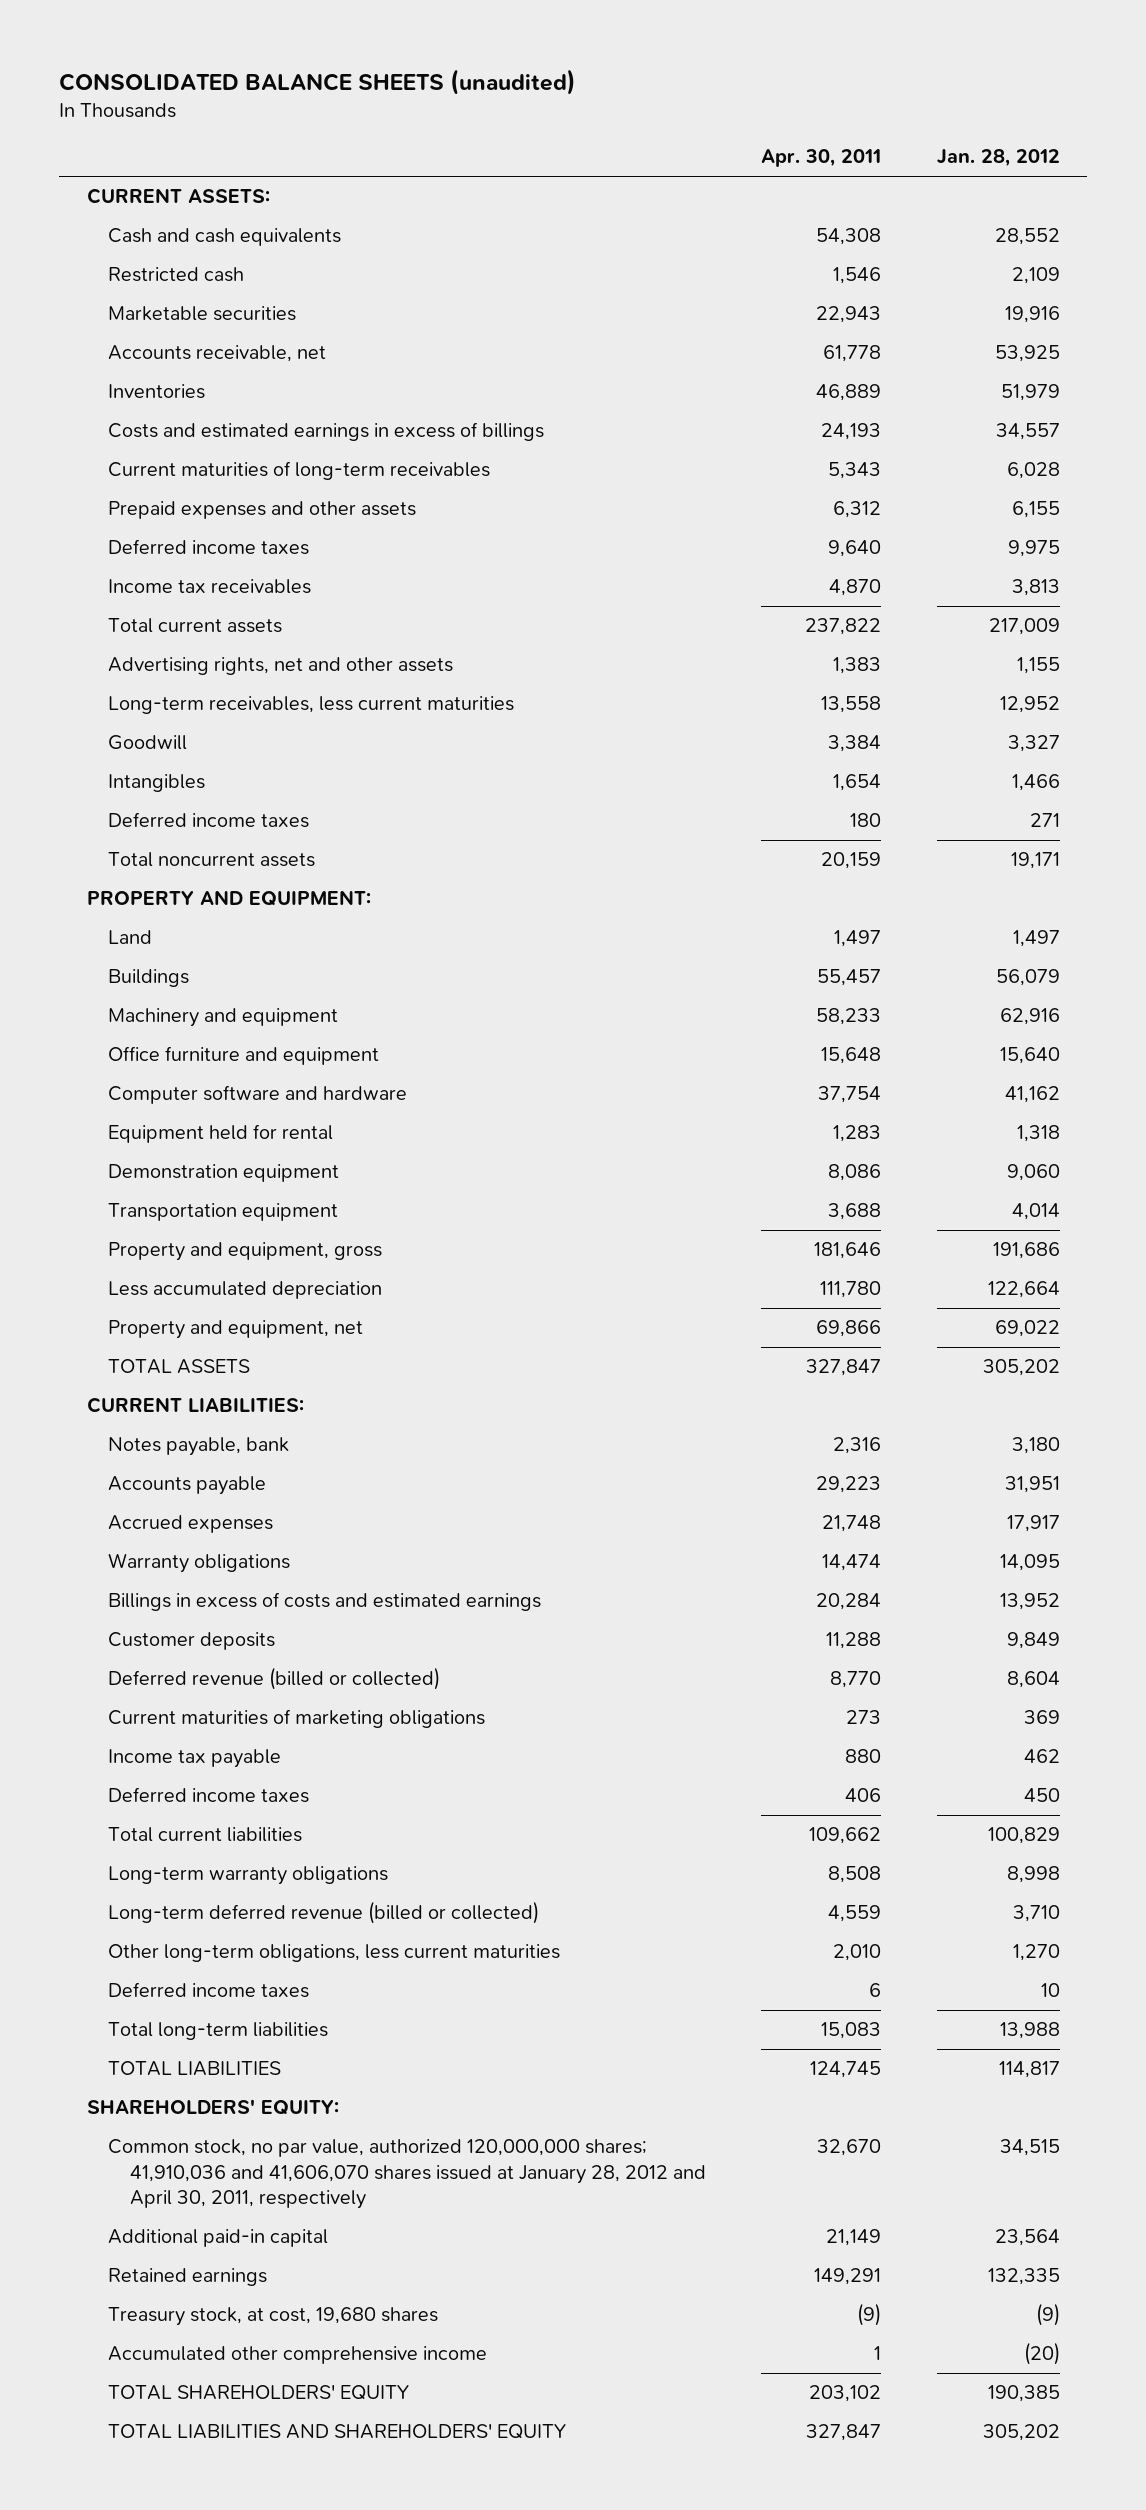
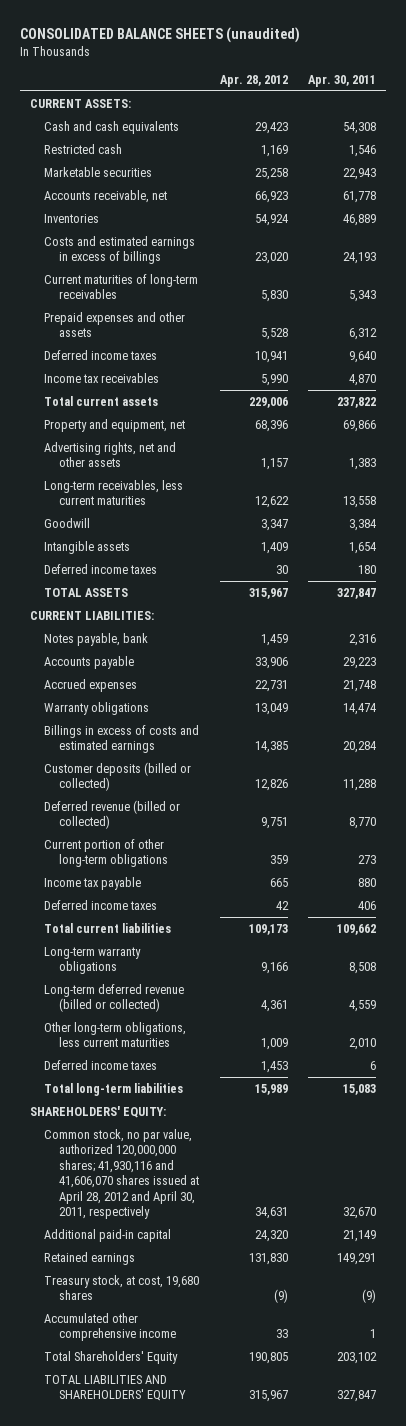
[936,149,1060,168] Jan. 28, 2012 -> none
none -> [219,74,288,87] Apr. 28, 2012
[108,1320,364,1340] Property and equipment, net -> [44,418,186,432] Property and equipment, net
[108,774,206,793] Intangibles -> [44,540,131,554] Intangible assets
[108,852,316,868] Total noncurrent assets -> none
[86,890,371,907] PROPERTY AND EQUIPMENT: -> none
[108,930,153,945] Land -> none
[108,969,190,988] Buildings -> none
[108,1008,339,1028] Machinery and equipment -> none
[108,1046,380,1066] Office furniture and equipment -> none
[108,1085,408,1105] Computer software and hardware -> none
[108,1124,334,1144] Equipment held for rental -> none
[108,1164,340,1183] Demonstration equipment -> none
[108,1203,339,1222] Transportation equipment -> none
[108,1242,383,1262] Property and equipment, gross -> none
[108,1281,383,1300] Less accumulated depreciation -> none
[108,1632,276,1651] Customer deposits -> [44,761,192,792] Customer deposits (billed or collected)
[108,1709,486,1729] Current maturities of marketing obligations -> [44,838,168,868] Current portion of other long-term obligations
[108,2061,282,2077] TOTAL LIABILITIES -> none
[108,2139,707,2210] Common stock, no par value, authorized 120,000,000 shares; 41,910,036 and 41,606,070 shares issued at January 28, 2012 and April 30, 2011, respectively -> [44,1128,199,1220] Common stock, no par value, authorized 120,000,000 shares; 41,930,116 and 41,606,070 shares issued at April 28, 2012 and April 30, 2011, respectively
[108,2385,410,2401] TOTAL SHAREHOLDERS' EQUITY -> [44,1350,179,1364] Total Shareholders' Equity

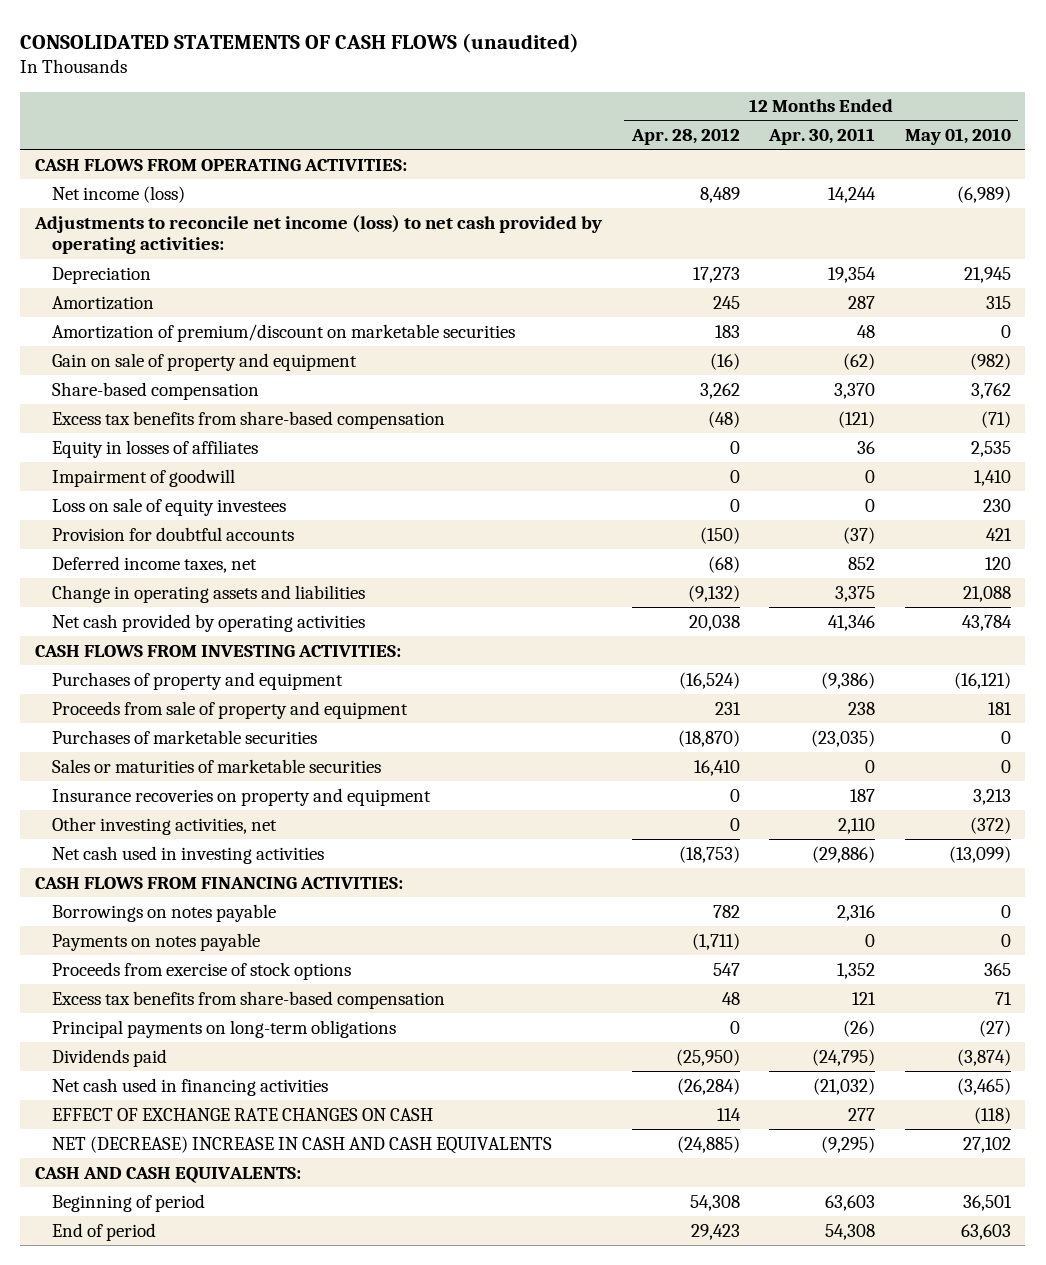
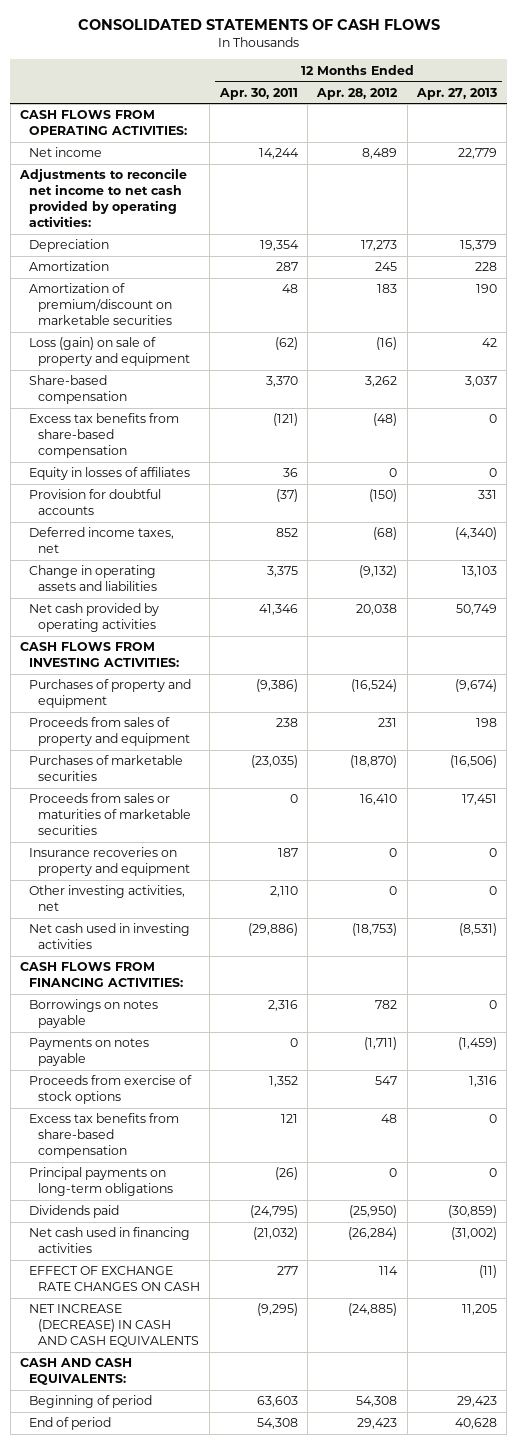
[20,32,580,53] CONSOLIDATED STATEMENTS OF CASH FLOWS (unaudited) -> [77,18,440,30] CONSOLIDATED STATEMENTS OF CASH FLOWS
[904,128,1011,146] May 01, 2010 -> none
none -> [416,87,498,100] Apr. 27, 2013
[51,185,185,203] Net income (loss) -> [29,147,103,158] Net income
[33,214,602,255] Adjustments to reconcile net income (loss) to net cash provided by operating activities: -> [19,168,188,228] Adjustments to reconcile net income to net cash provided by operating activities:
[51,352,357,371] Gain on sale of property and equipment -> [29,337,191,367] Loss (gain) on sale of property and equipment
[51,468,235,487] Impairment of goodwill -> none
[51,497,286,516] Loss on sale of equity investees -> none
[51,700,408,719] Proceeds from sale of property and equipment -> [29,717,191,747] Proceeds from sales of property and equipment
[51,758,381,773] Sales or maturities of marketable securities -> [29,793,192,836] Proceeds from sales or maturities of marketable securities
[51,1135,552,1154] NET (DECREASE) INCREASE IN CASH AND CASH EQUIVALENTS -> [29,1304,200,1348] NET INCREASE (DECREASE) IN CASH AND CASH EQUIVALENTS

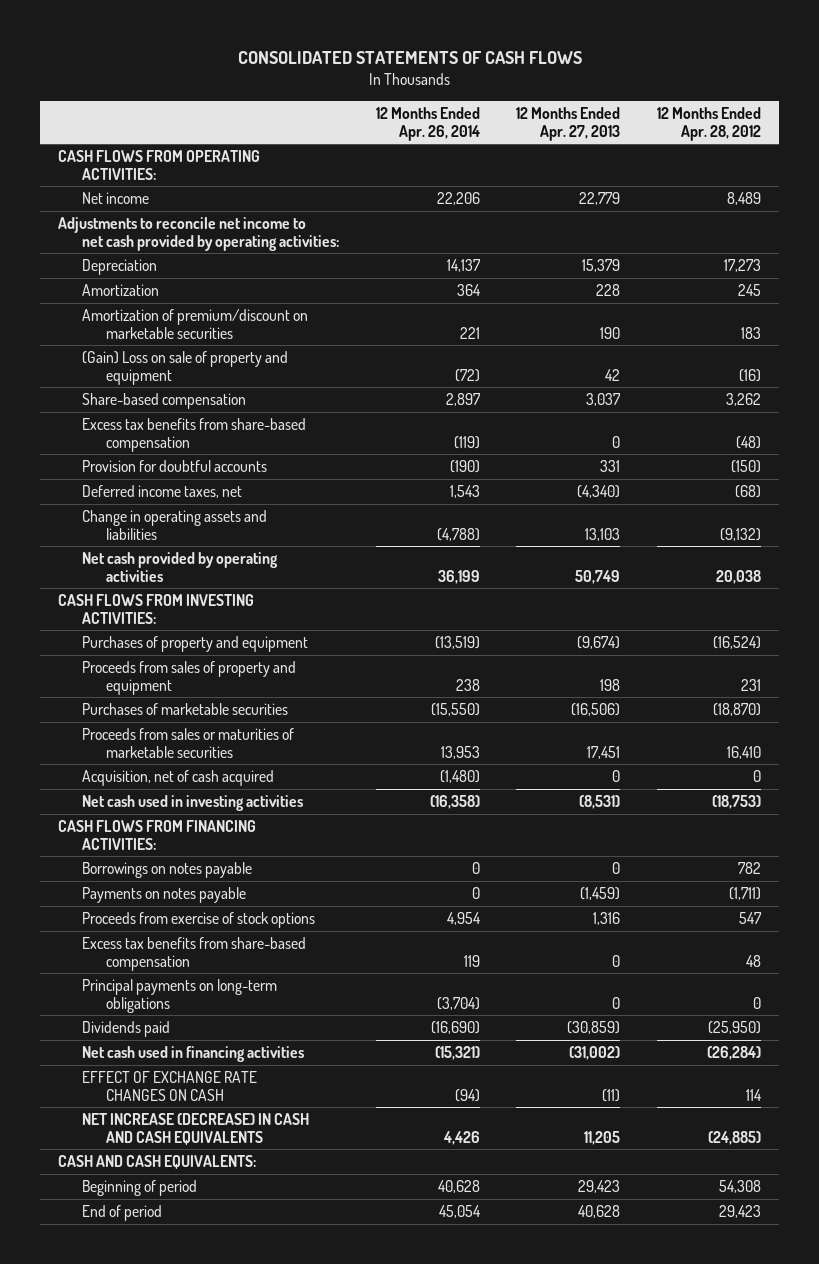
[218,87,298,100] Apr. 30, 2011 -> none
none -> [375,106,480,141] 12 Months Ended Apr. 26, 2014
[29,337,191,367] Loss (gain) on sale of property and equipment -> [82,350,289,385] (Gain) Loss on sale of property and equipment
[29,467,191,481] Equity in losses of affiliates -> none
[29,847,191,877] Insurance recoveries on property and equipment -> none
[29,885,186,912] Other investing activities, net -> none
none -> [82,769,275,786] Acquisition, net of cash acquired

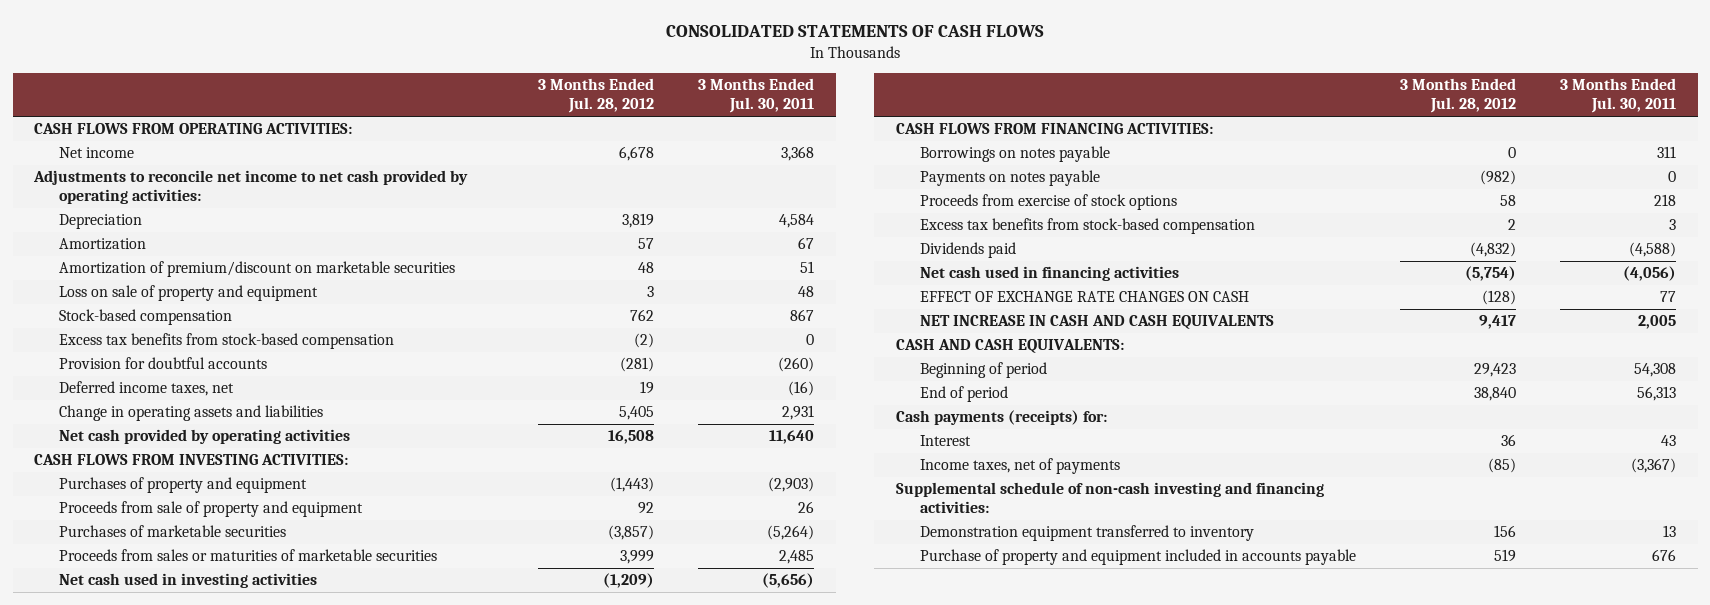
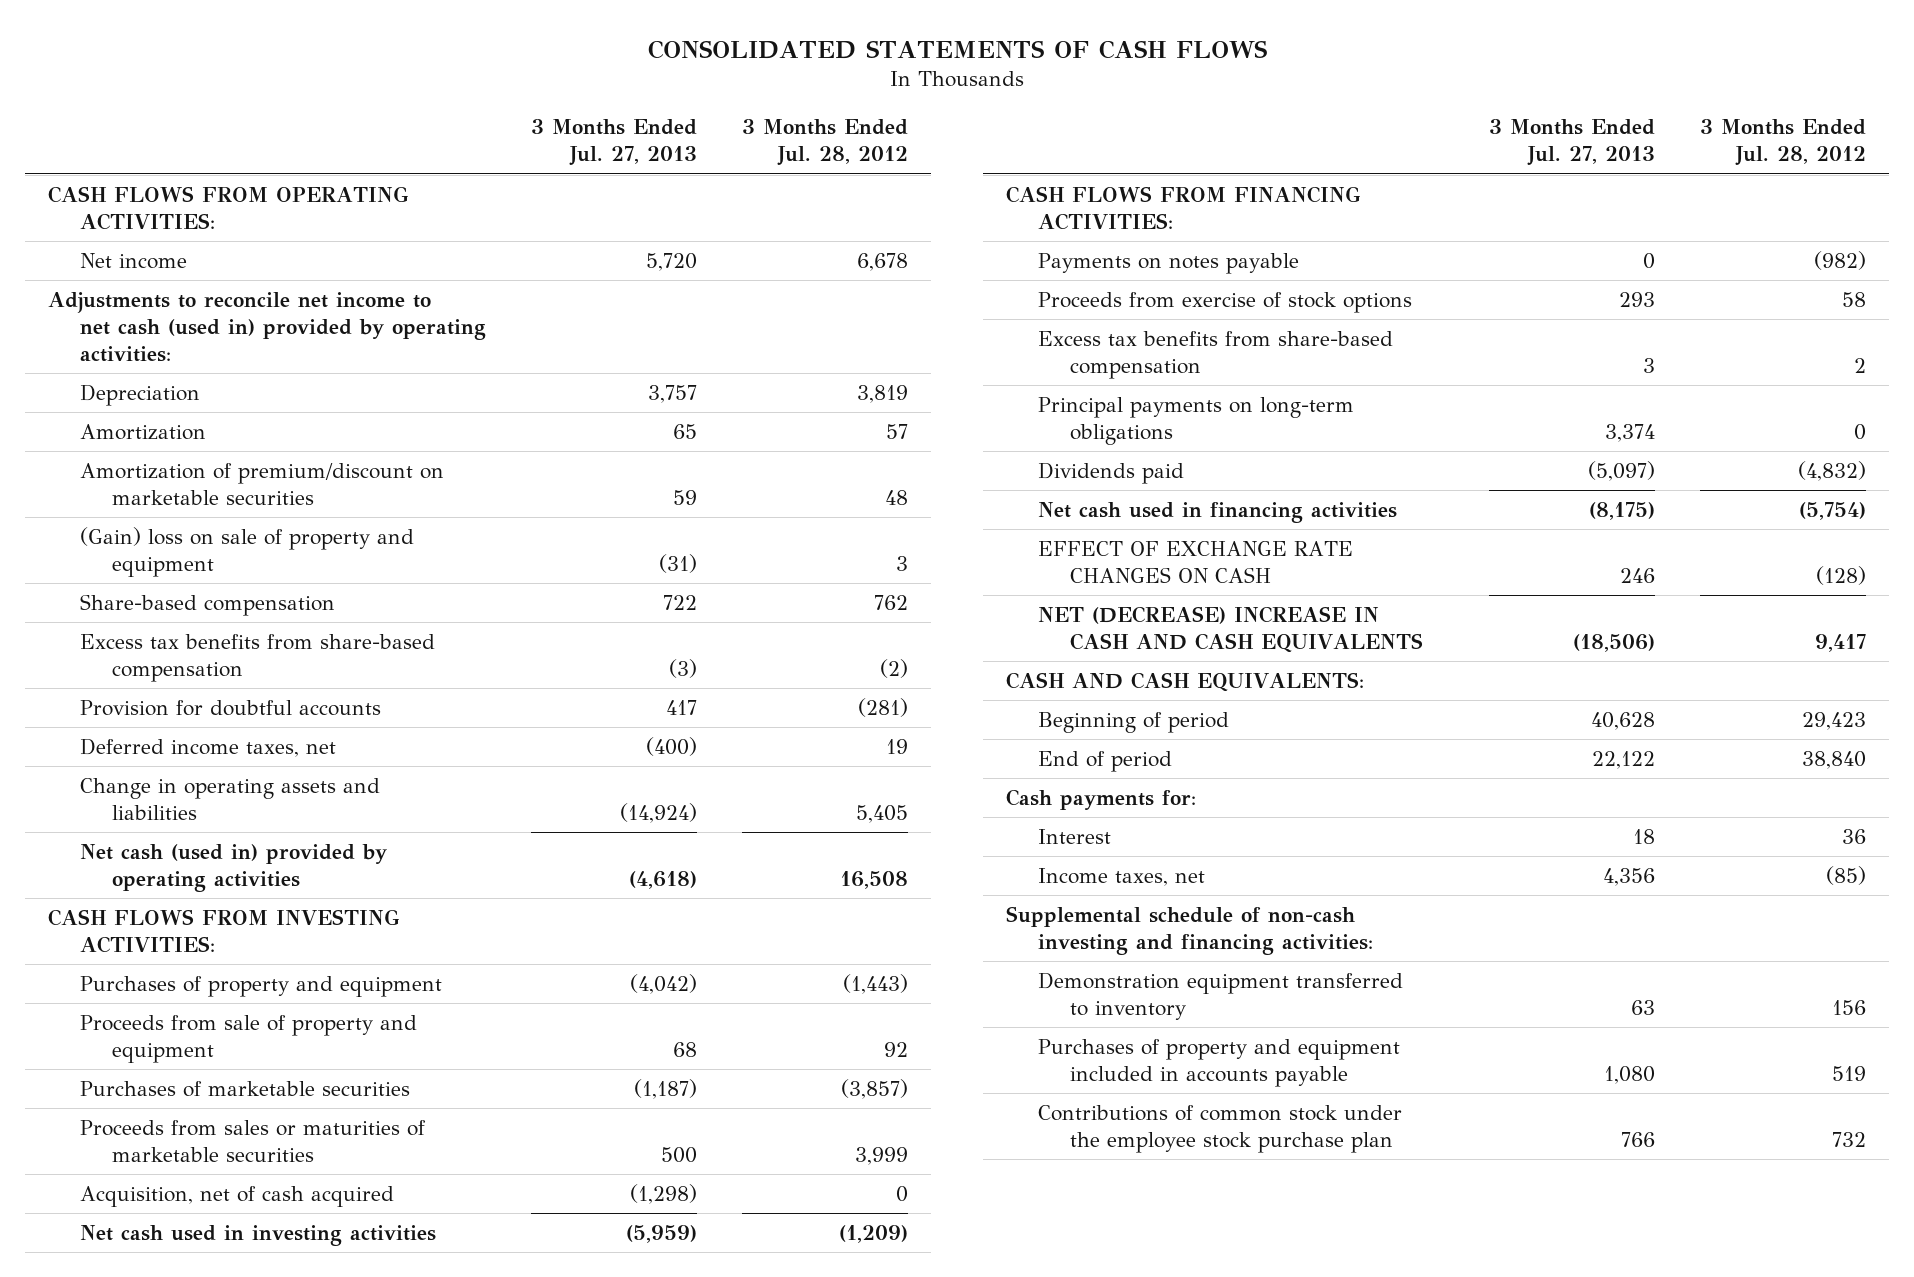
[697,78,814,114] 3 Months Ended Jul. 30, 2011 -> none
none -> [530,119,697,167] 3 Months Ended Jul. 27, 2013
[33,170,469,205] Adjustments to reconcile net income to net cash provided by operating activities: -> [47,291,486,363] Adjustments to reconcile net income to net cash (used in) provided by operating activities:
[58,285,318,302] Loss on sale of property and equipment -> [79,526,414,577] (Gain) loss on sale of property and equipment
[58,309,232,326] Stock-based compensation -> [79,593,335,616] Share-based compensation
[58,333,394,350] Excess tax benefits from stock-based compensation -> [79,633,435,682] Excess tax benefits from share-based compensation
[58,429,350,445] Net cash provided by operating activities -> [79,843,387,892] Net cash (used in) provided by operating activities
none -> [79,1185,394,1207] Acquisition, net of cash acquired
[920,146,1111,163] Borrowings on notes payable -> none
[920,218,1256,235] Excess tax benefits from stock-based compensation -> [1037,330,1393,379] Excess tax benefits from share-based compensation
none -> [1037,396,1354,445] Principal payments on long-term obligations
[920,315,1275,330] NET INCREASE IN CASH AND CASH EQUIVALENTS -> [1037,605,1423,653] NET (DECREASE) INCREASE IN CASH AND CASH EQUIVALENTS
[896,410,1108,426] Cash payments (receipts) for: -> [1005,788,1196,810] Cash payments for:
[920,458,1121,475] Income taxes, net of payments -> [1037,867,1205,886] Income taxes, net
[920,549,1357,566] Purchase of property and equipment included in accounts payable -> [1037,1038,1400,1087] Purchases of property and equipment included in accounts payable
none -> [1037,1104,1402,1153] Contributions of common stock under the employee stock purchase plan

